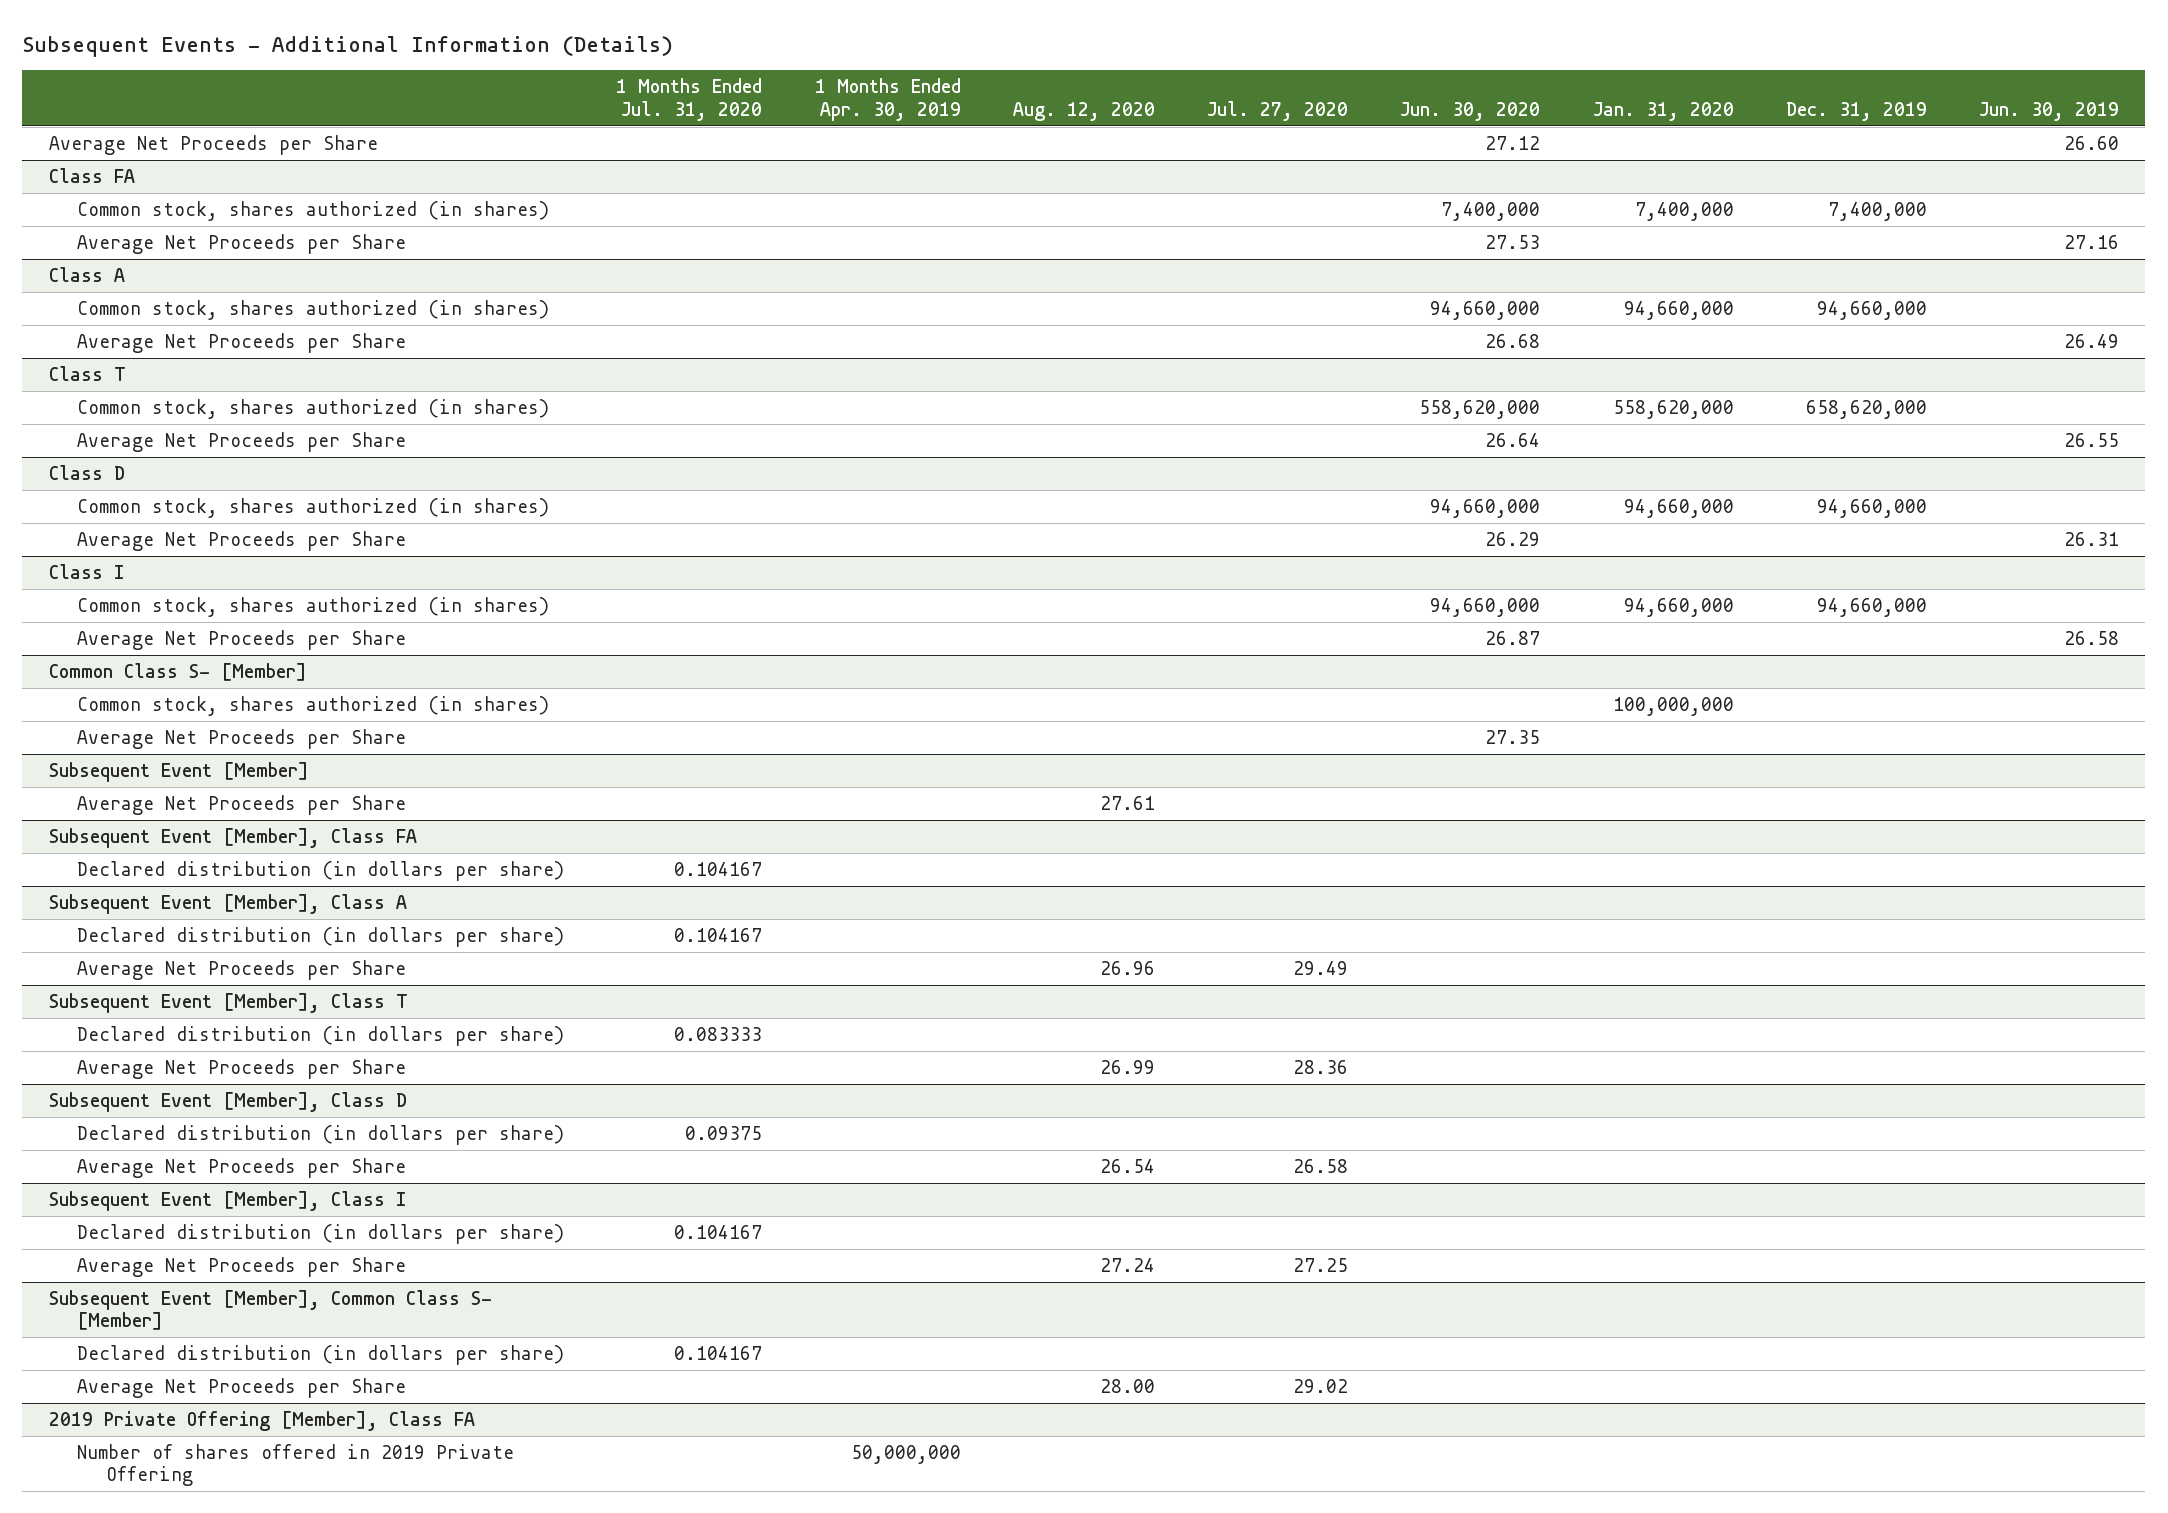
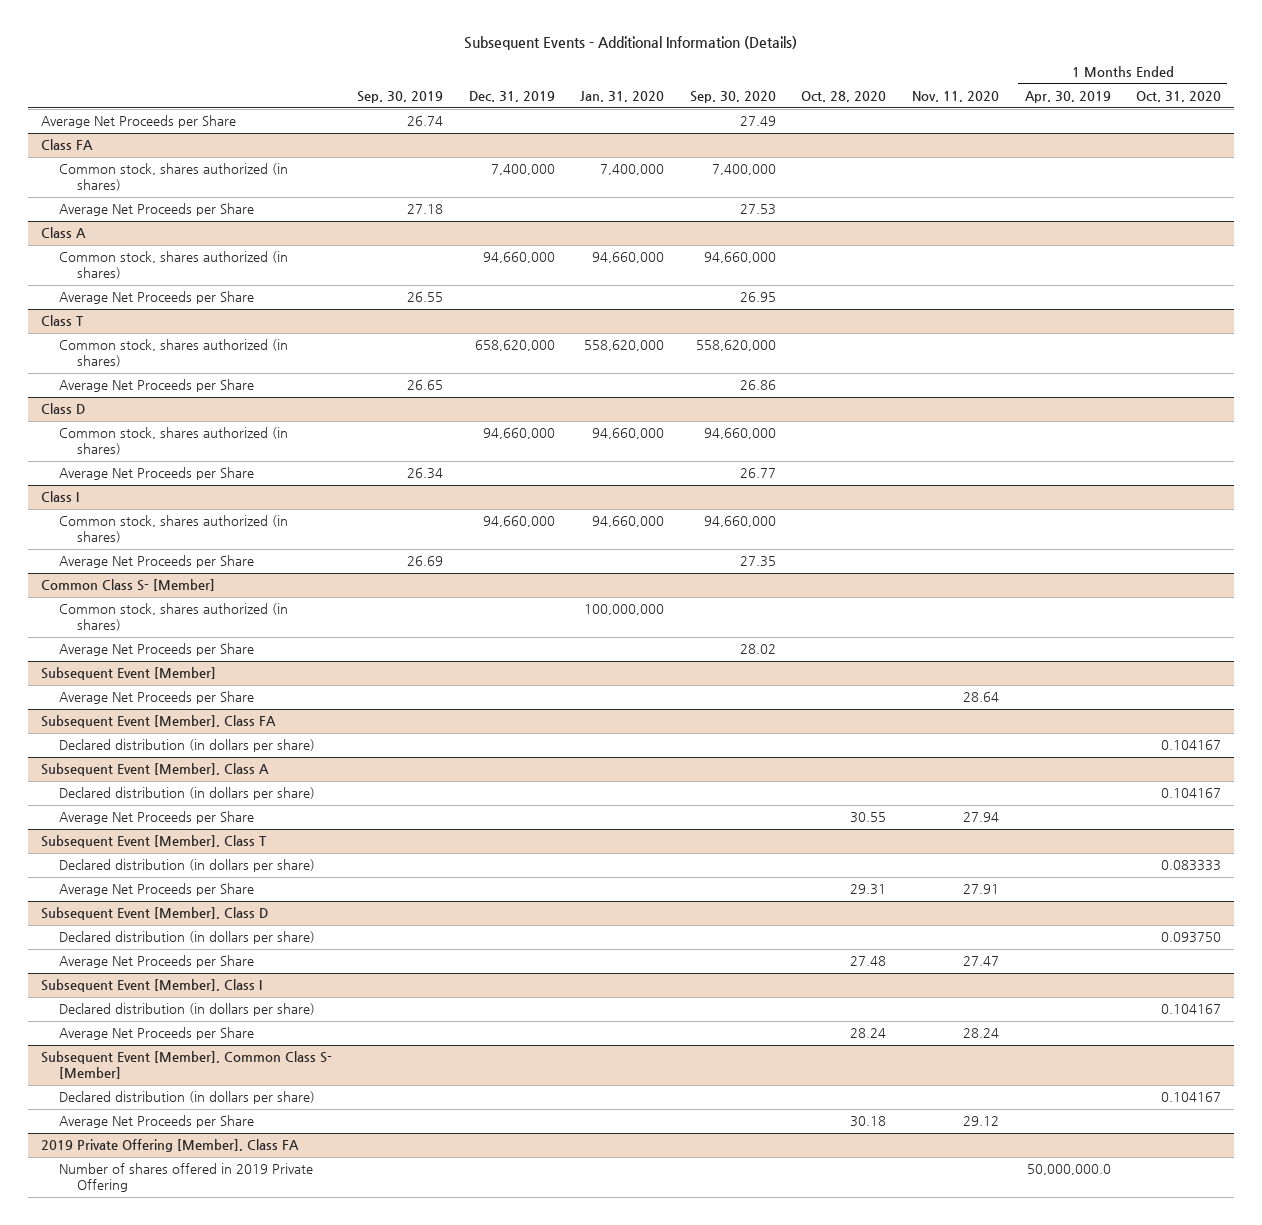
[616,78,763,121] 1 Months Ended Jul. 31, 2020 -> none
[1012,101,1155,121] Aug. 12, 2020 -> none
[1207,100,1349,121] Jul. 27, 2020 -> none
[1400,101,1541,121] Jun. 30, 2020 -> none
[1978,101,2119,121] Jun. 30, 2019 -> none
none -> [357,90,444,103] Sep. 30, 2019
none -> [689,90,776,103] Sep. 30, 2020
none -> [801,90,887,102] Oct. 28, 2020
none -> [911,90,999,102] Nov. 11, 2020
none -> [1136,90,1222,102] Oct. 31, 2020
[850,1444,961,1464] 50,000,000 -> [1026,1164,1111,1176] 50,000,000.0

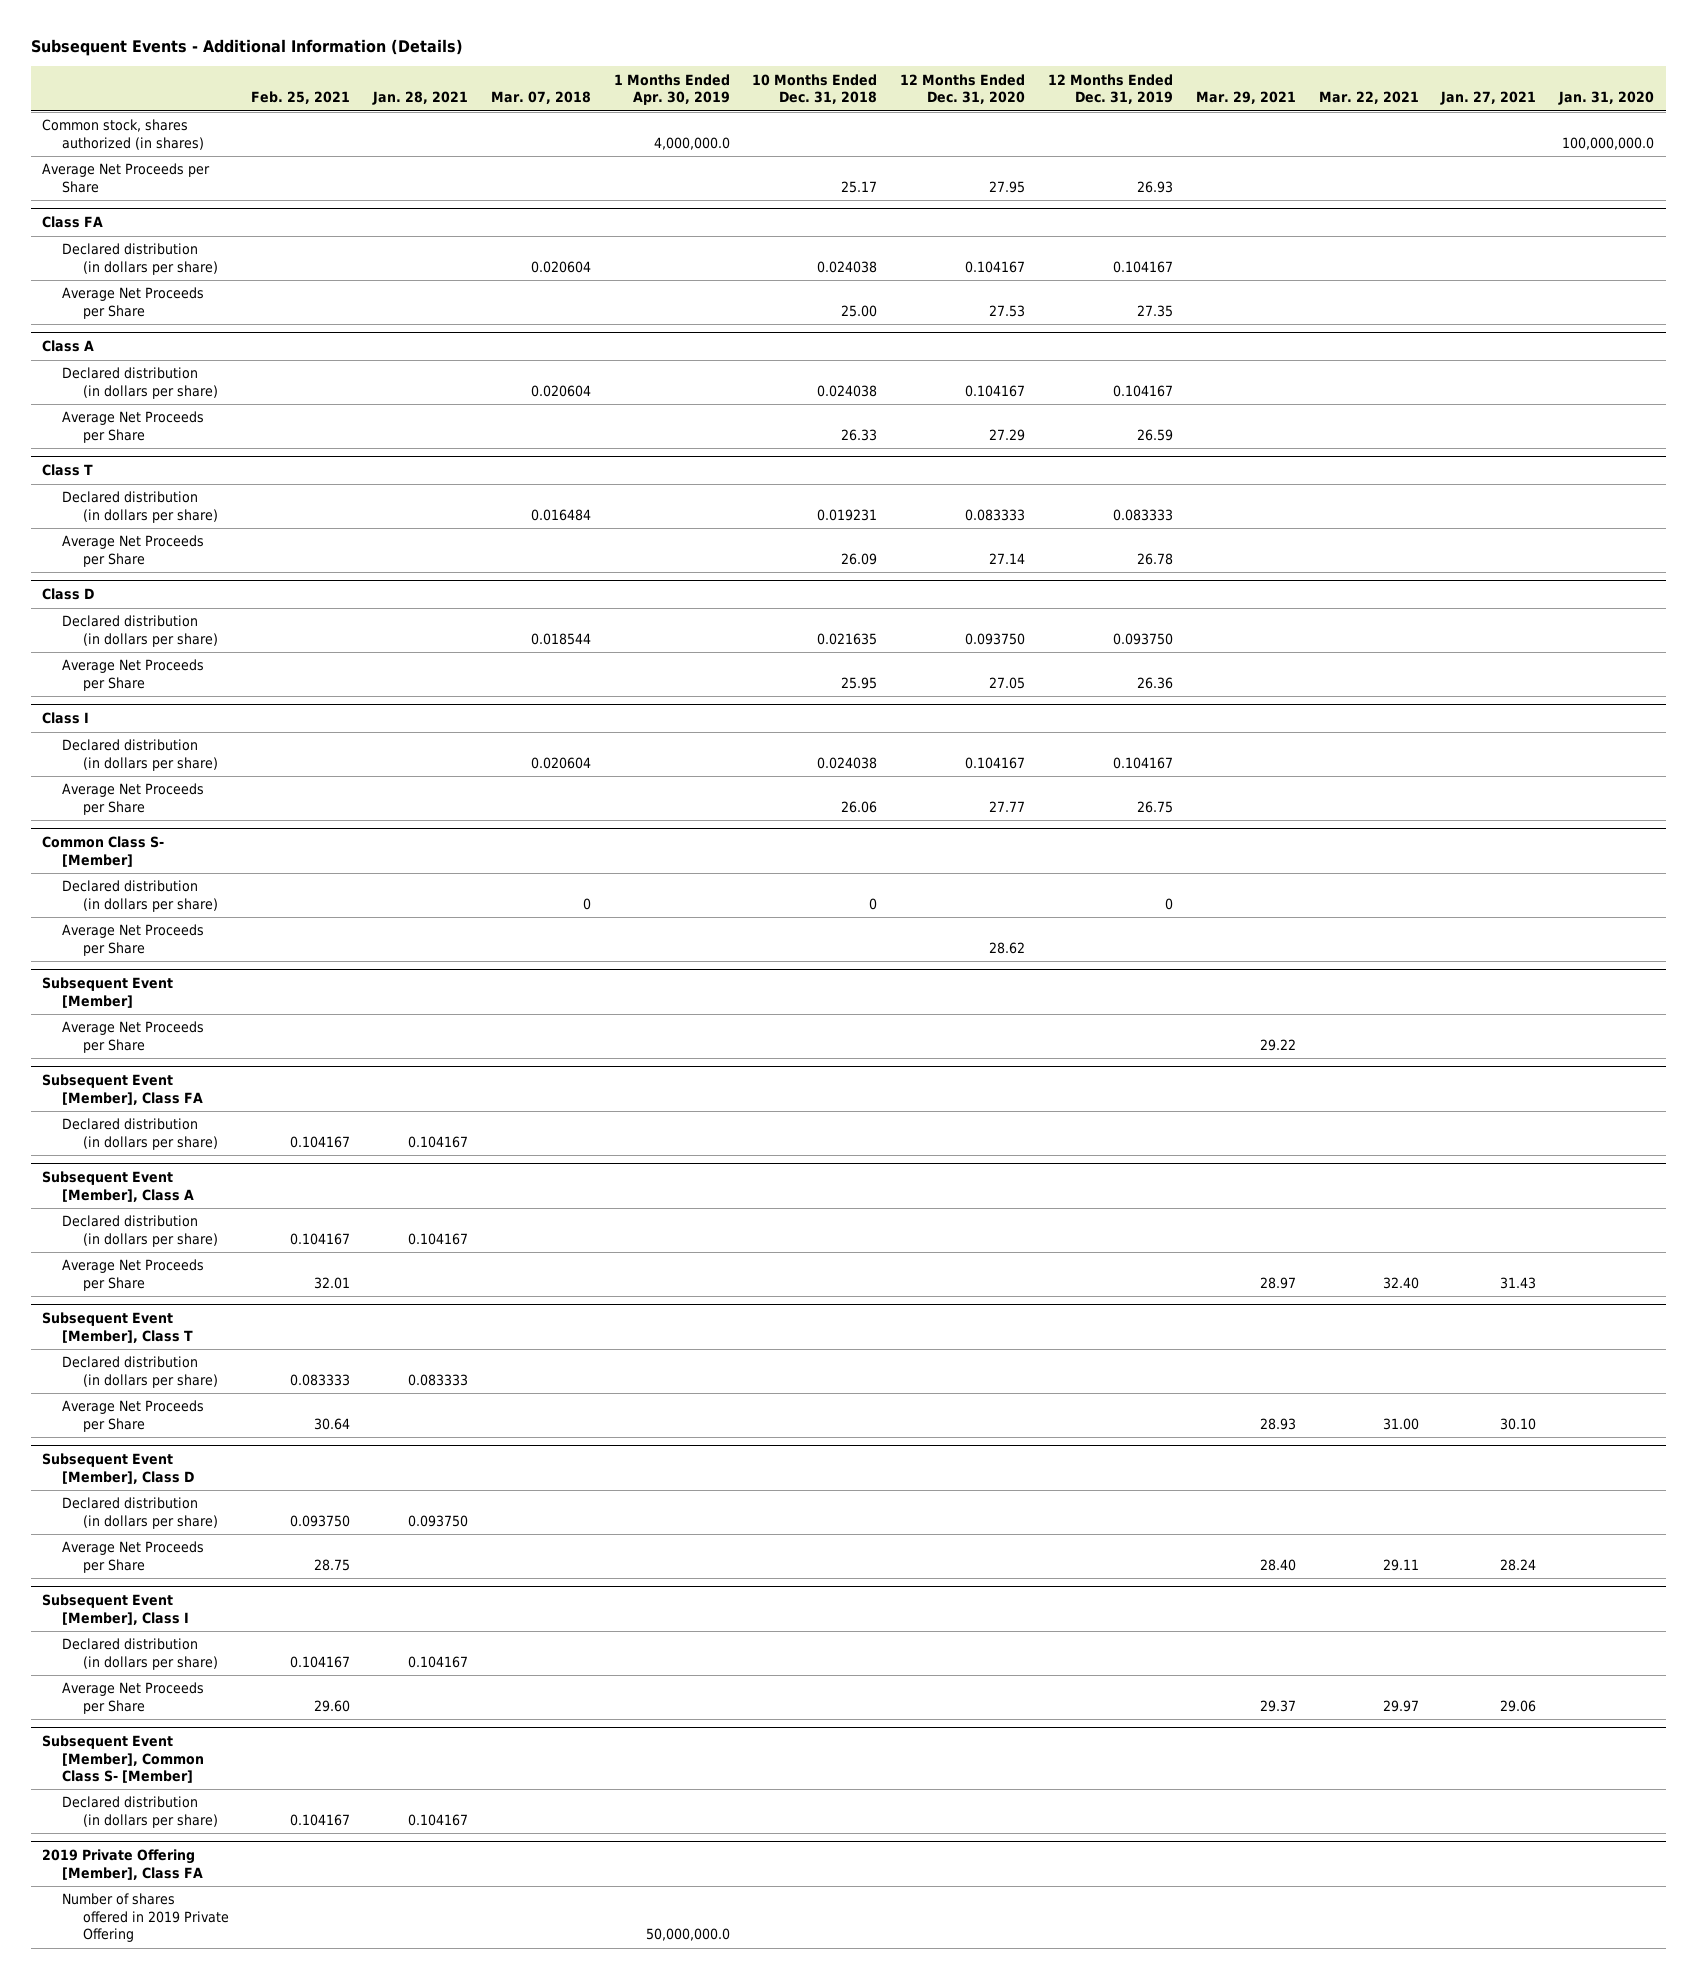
[357,90,444,103] Sep. 30, 2019 -> none
[468,90,555,102] Dec. 31, 2019 -> none
[689,90,776,103] Sep. 30, 2020 -> none
[801,90,887,102] Oct. 28, 2020 -> none
[911,90,999,102] Nov. 11, 2020 -> none
[1136,90,1222,102] Oct. 31, 2020 -> none
none -> [251,91,351,105] Feb. 25, 2021
none -> [372,91,469,106] Jan. 28, 2021
none -> [490,91,591,105] Mar. 07, 2018
none -> [752,73,878,105] 10 Months Ended Dec. 31, 2018
none -> [900,73,1026,105] 12 Months Ended Dec. 31, 2020
none -> [1048,73,1174,105] 12 Months Ended Dec. 31, 2019
none -> [1195,91,1296,105] Mar. 29, 2021
none -> [1318,91,1419,105] Mar. 22, 2021
none -> [1440,91,1537,106] Jan. 27, 2021
none -> [42,119,205,150] Common stock, shares authorized (in shares)
[59,163,289,191] Common stock, shares authorized (in shares) -> none
none -> [62,243,218,275] Declared distribution (in dollars per share)
[59,251,289,279] Common stock, shares authorized (in shares) -> none
none -> [62,367,218,399] Declared distribution (in dollars per share)
[59,339,289,367] Common stock, shares authorized (in shares) -> none
none -> [62,491,218,523] Declared distribution (in dollars per share)
[59,427,289,455] Common stock, shares authorized (in shares) -> none
none -> [62,615,218,647] Declared distribution (in dollars per share)
[59,515,289,543] Common stock, shares authorized (in shares) -> none
none -> [62,739,218,771] Declared distribution (in dollars per share)
[59,603,289,631] Common stock, shares authorized (in shares) -> none
none -> [62,880,218,912] Declared distribution (in dollars per share)
[59,1115,255,1129] Average Net Proceeds per Share -> none

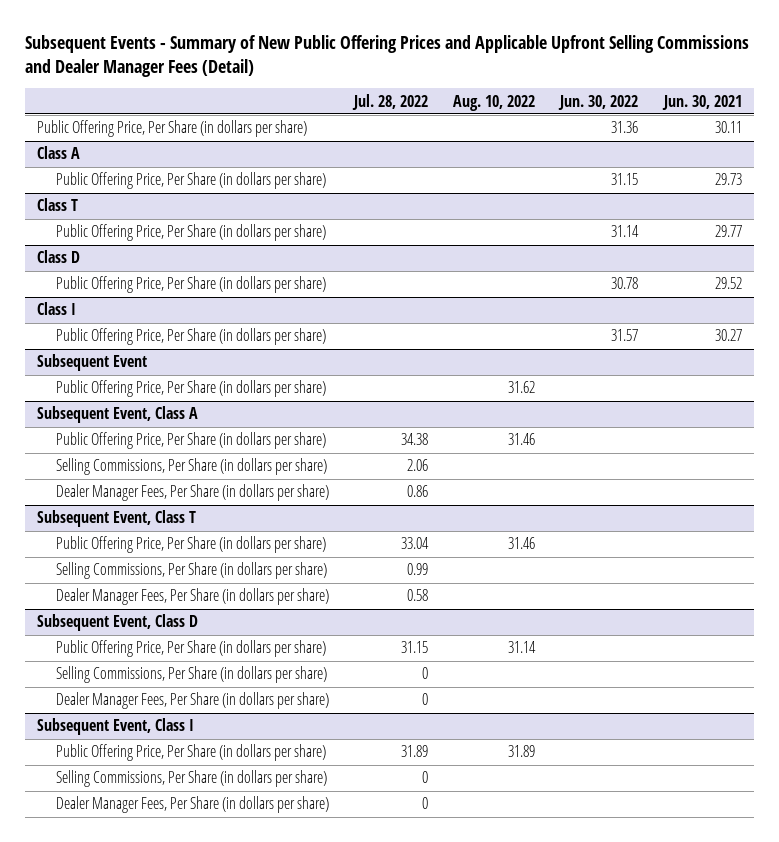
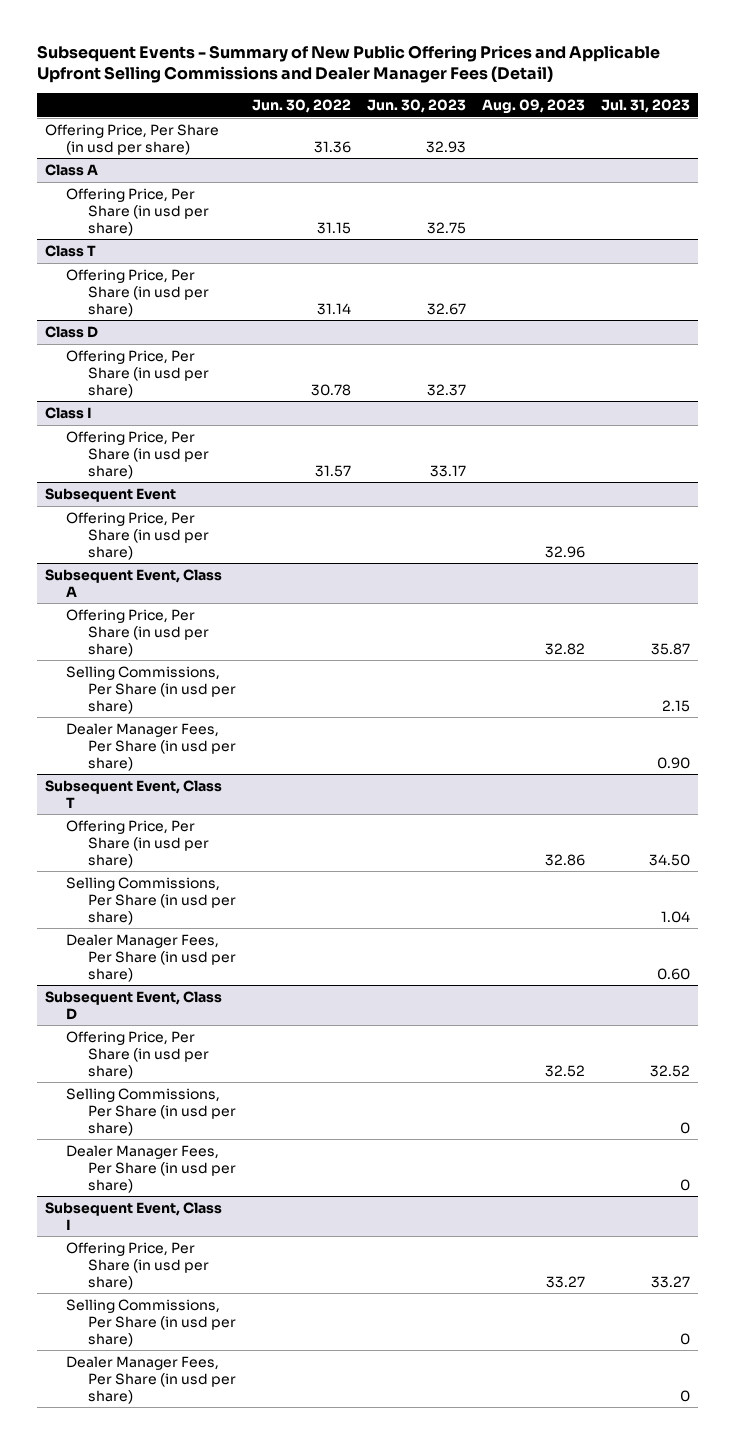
[352,93,429,110] Jul. 28, 2022 -> none
[453,94,536,111] Aug. 10, 2022 -> none
[661,94,742,110] Jun. 30, 2021 -> none
none -> [366,99,466,114] Jun. 30, 2023
none -> [481,99,585,115] Aug. 09, 2023
none -> [600,99,690,114] Jul. 31, 2023
[37,120,308,138] Public Offering Price, Per Share (in dollars per share) -> [44,123,219,155] Offering Price, Per Share (in usd per share)
[56,172,327,190] Public Offering Price, Per Share (in dollars per share) -> [66,187,210,236] Offering Price, Per Share (in usd per share)
[56,224,327,242] Public Offering Price, Per Share (in dollars per share) -> [66,268,210,317] Offering Price, Per Share (in usd per share)
[56,276,327,294] Public Offering Price, Per Share (in dollars per share) -> [66,349,210,398] Offering Price, Per Share (in usd per share)
[56,328,327,346] Public Offering Price, Per Share (in dollars per share) -> [66,430,210,479] Offering Price, Per Share (in usd per share)
[56,380,327,398] Public Offering Price, Per Share (in dollars per share) -> [66,511,210,560] Offering Price, Per Share (in usd per share)
[56,432,327,450] Public Offering Price, Per Share (in dollars per share) -> [66,608,210,657] Offering Price, Per Share (in usd per share)
[56,458,328,476] Selling Commissions, Per Share (in dollars per share) -> [66,665,237,714] Selling Commissions, Per Share (in usd per share)
[56,484,330,502] Dealer Manager Fees, Per Share (in dollars per share) -> [66,722,237,771] Dealer Manager Fees, Per Share (in usd per share)
[56,536,327,554] Public Offering Price, Per Share (in dollars per share) -> [66,819,210,868] Offering Price, Per Share (in usd per share)
[56,562,328,580] Selling Commissions, Per Share (in dollars per share) -> [66,876,237,925] Selling Commissions, Per Share (in usd per share)
[56,588,330,606] Dealer Manager Fees, Per Share (in dollars per share) -> [66,933,237,982] Dealer Manager Fees, Per Share (in usd per share)
[56,640,327,658] Public Offering Price, Per Share (in dollars per share) -> [66,1030,210,1079] Offering Price, Per Share (in usd per share)
[56,666,328,684] Selling Commissions, Per Share (in dollars per share) -> [66,1087,237,1136] Selling Commissions, Per Share (in usd per share)
[56,692,330,710] Dealer Manager Fees, Per Share (in dollars per share) -> [66,1144,237,1193] Dealer Manager Fees, Per Share (in usd per share)
[56,744,327,762] Public Offering Price, Per Share (in dollars per share) -> [66,1241,210,1290] Offering Price, Per Share (in usd per share)
[56,770,328,788] Selling Commissions, Per Share (in dollars per share) -> [66,1298,237,1347] Selling Commissions, Per Share (in usd per share)
[56,796,330,814] Dealer Manager Fees, Per Share (in dollars per share) -> [66,1355,237,1404] Dealer Manager Fees, Per Share (in usd per share)

